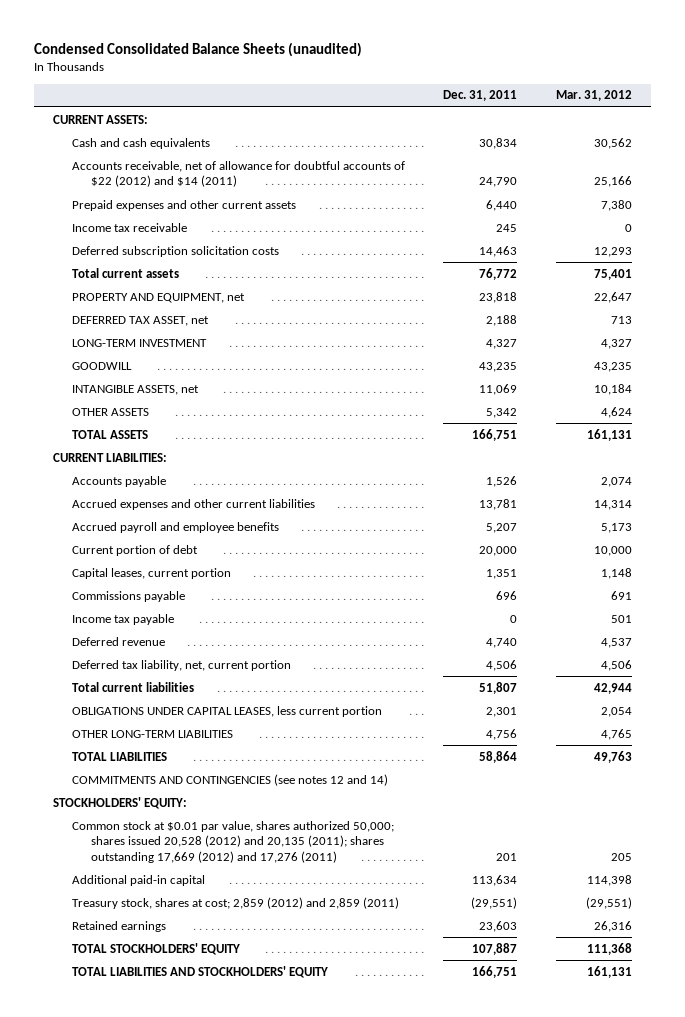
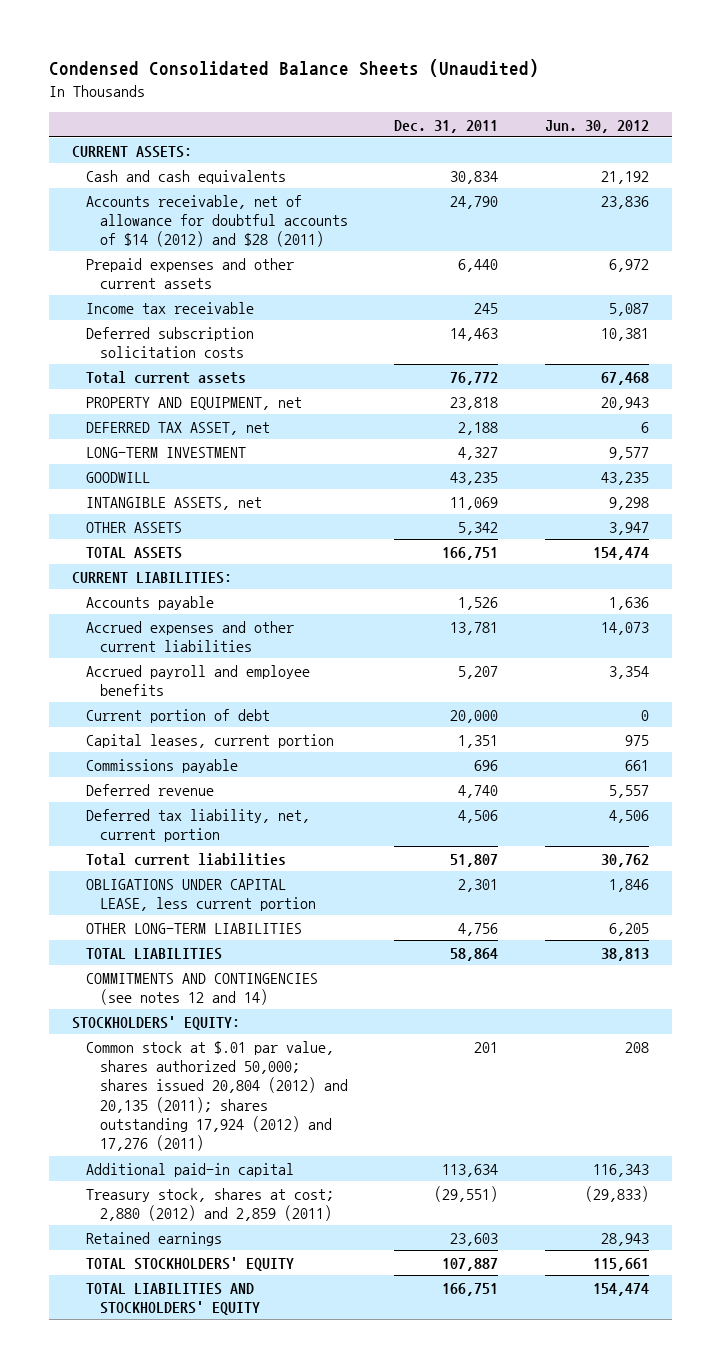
[33,41,362,57] Condensed Consolidated Balance Sheets (unaudited) -> [48,58,539,77] Condensed Consolidated Balance Sheets (Unaudited)
[555,90,632,102] Mar. 31, 2012 -> none
none -> [544,119,649,133] Jun. 30, 2012
[72,160,406,188] Accounts receivable, net of allowance for doubtful accounts of $22 (2012) and $14 (2011) -> [85,194,349,248] Accounts receivable, net of allowance for doubtful accounts of $14 (2012) and $28 (2011)
[72,613,175,625] Income tax payable -> none
[72,705,383,717] OBLIGATIONS UNDER CAPITAL LEASES, less current portion -> [85,878,317,911] OBLIGATIONS UNDER CAPITAL LEASE, less current portion
[72,820,395,864] Common stock at $0.01 par value, shares authorized 50,000; shares issued 20,528 (2012) and 20,135 (2011); shares outstanding 17,669 (2012) and 17,276 (2011) -> [85,1040,349,1152] Common stock at $.01 par value, shares authorized 50,000; shares issued 20,804 (2012) and 20,135 (2011); shares outstanding 17,924 (2012) and 17,276 (2011)
[72,896,400,909] Treasury stock, shares at cost; 2,859 (2012) and 2,859 (2011) -> [85,1187,334,1221] Treasury stock, shares at cost; 2,880 (2012) and 2,859 (2011)

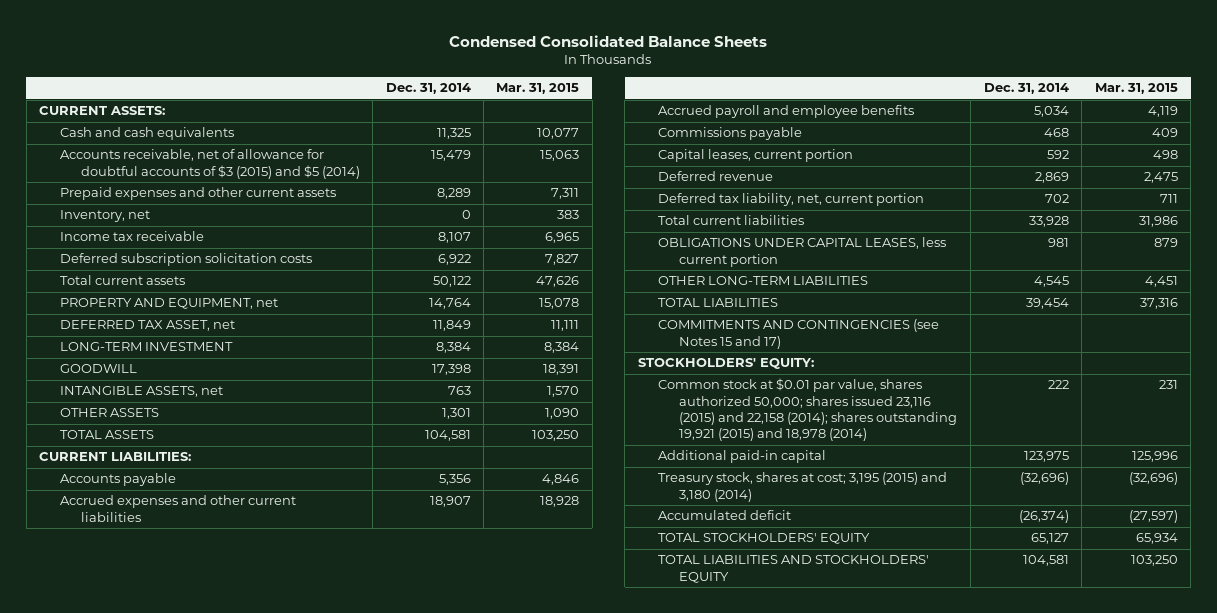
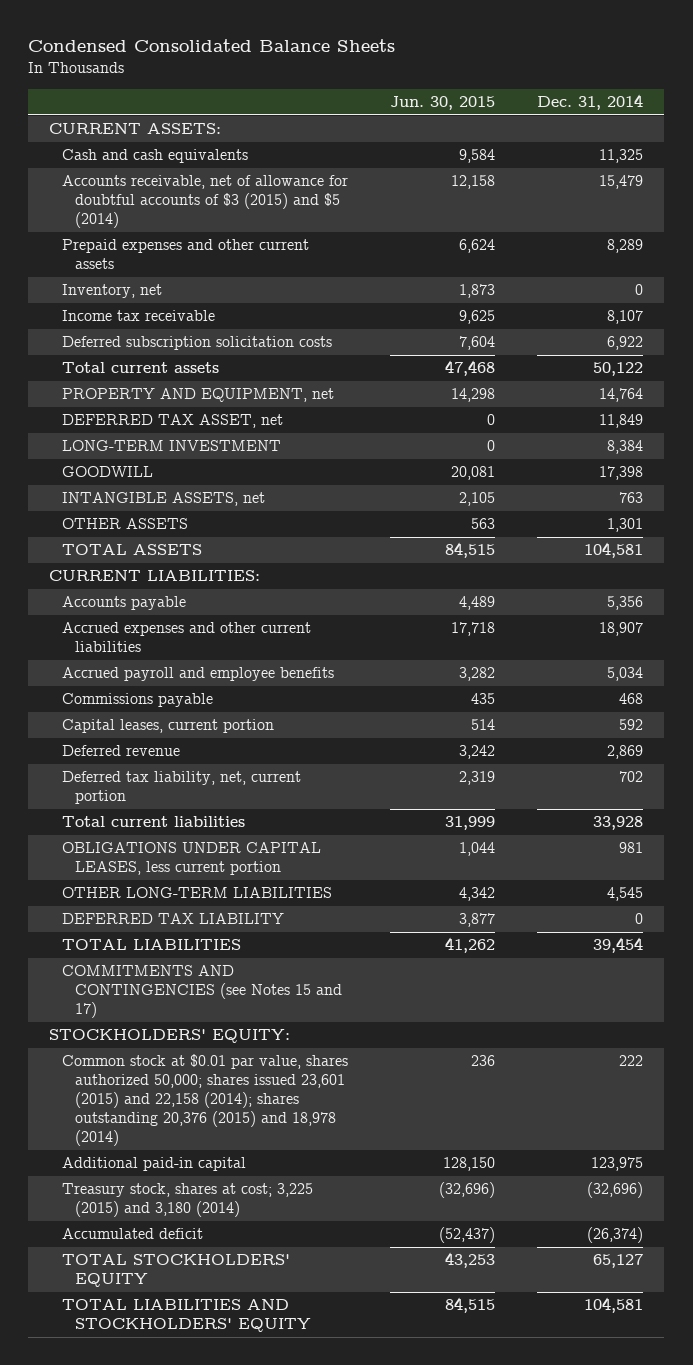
[496,83,580,95] Mar. 31, 2015 -> none
none -> [390,96,496,111] Jun. 30, 2015
none -> [62,913,285,925] DEFERRED TAX LIABILITY
[658,378,957,442] Common stock at $0.01 par value, shares authorized 50,000; shares issued 23,116 (2015) and 22,158 (2014); shares outstanding 19,921 (2015) and 18,978 (2014) -> [62,1054,349,1147] Common stock at $0.01 par value, shares authorized 50,000; shares issued 23,601 (2015) and 22,158 (2014); shares outstanding 20,376 (2015) and 18,978 (2014)
[658,472,948,502] Treasury stock, shares at cost; 3,195 (2015) and 3,180 (2014) -> [62,1183,314,1218] Treasury stock, shares at cost; 3,225 (2015) and 3,180 (2014)

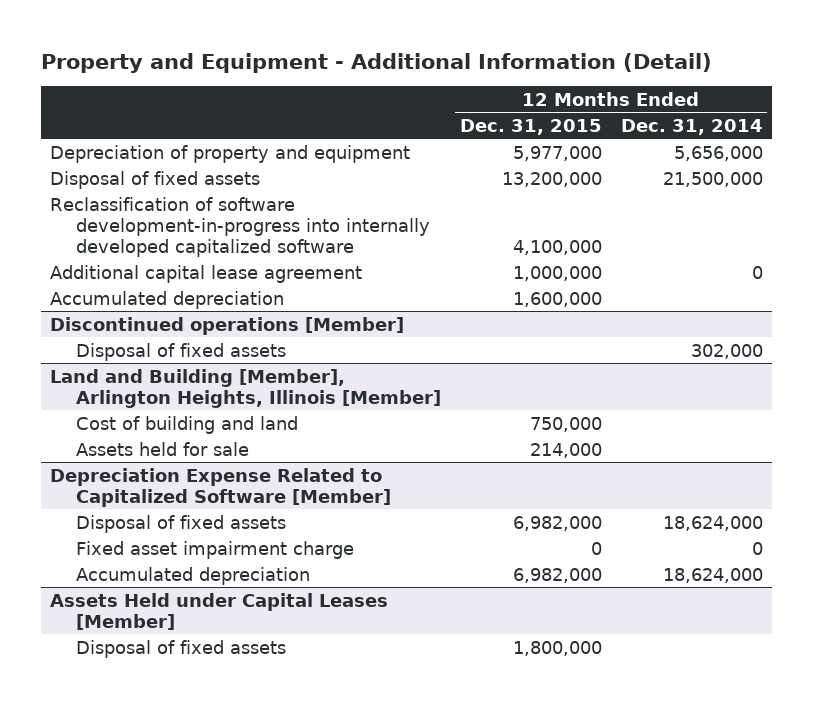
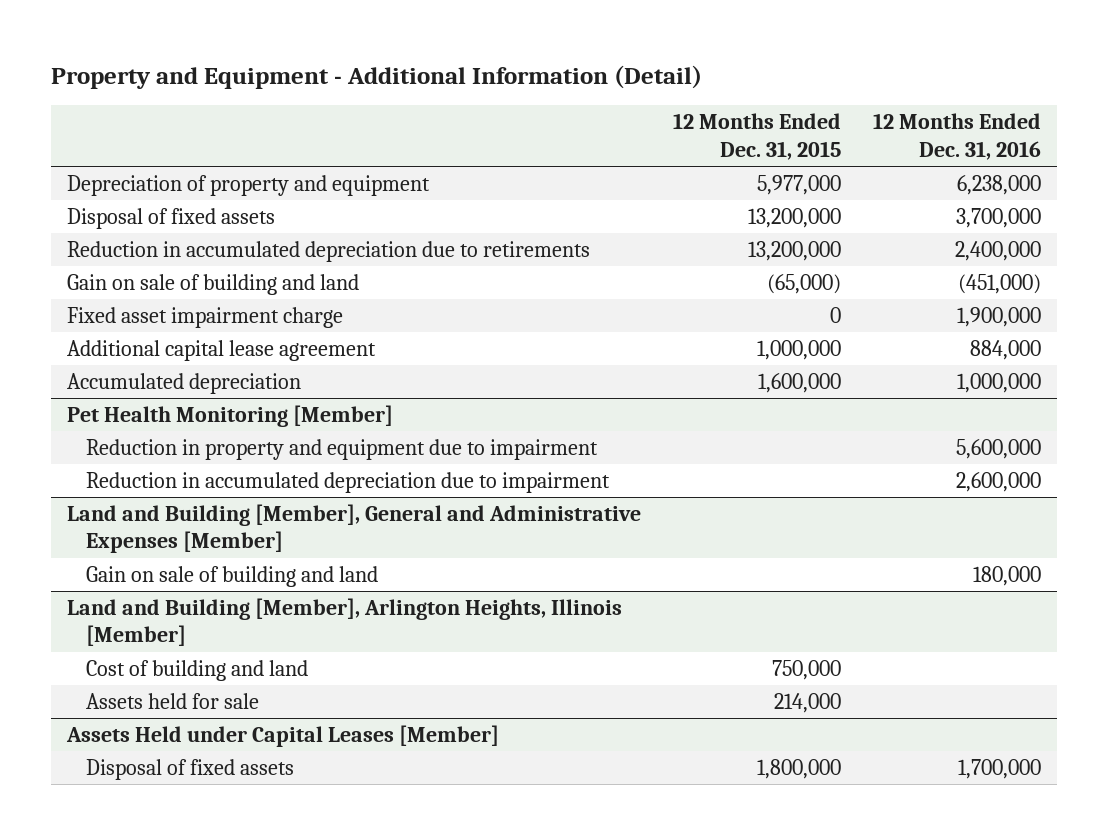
[620,118,763,135] Dec. 31, 2014 -> none
none -> [872,113,1041,160] 12 Months Ended Dec. 31, 2016
[50,196,430,257] Reclassification of software development-in-progress into internally developed capitalized software -> none
none -> [66,240,590,262] Reduction in accumulated depreciation due to retirements
none -> [66,273,359,295] Gain on sale of building and land
none -> [66,306,343,328] Fixed asset impairment charge
[50,316,405,335] Discontinued operations [Member] -> none
[75,342,286,361] Disposal of fixed assets -> none
none -> [66,404,393,427] Pet Health Monitoring [Member]
none -> [85,438,598,460] Reduction in property and equipment due to impairment
none -> [85,471,610,493] Reduction in accumulated depreciation due to impairment
none -> [66,503,641,554] Land and Building [Member], General and Administrative Expenses [Member]
none -> [85,565,378,587] Gain on sale of building and land
[50,467,391,507] Depreciation Expense Related to Capitalized Software [Member] -> none
[75,514,286,533] Disposal of fixed assets -> none
[75,540,354,559] Fixed asset impairment charge -> none
[75,566,310,585] Accumulated depreciation -> none

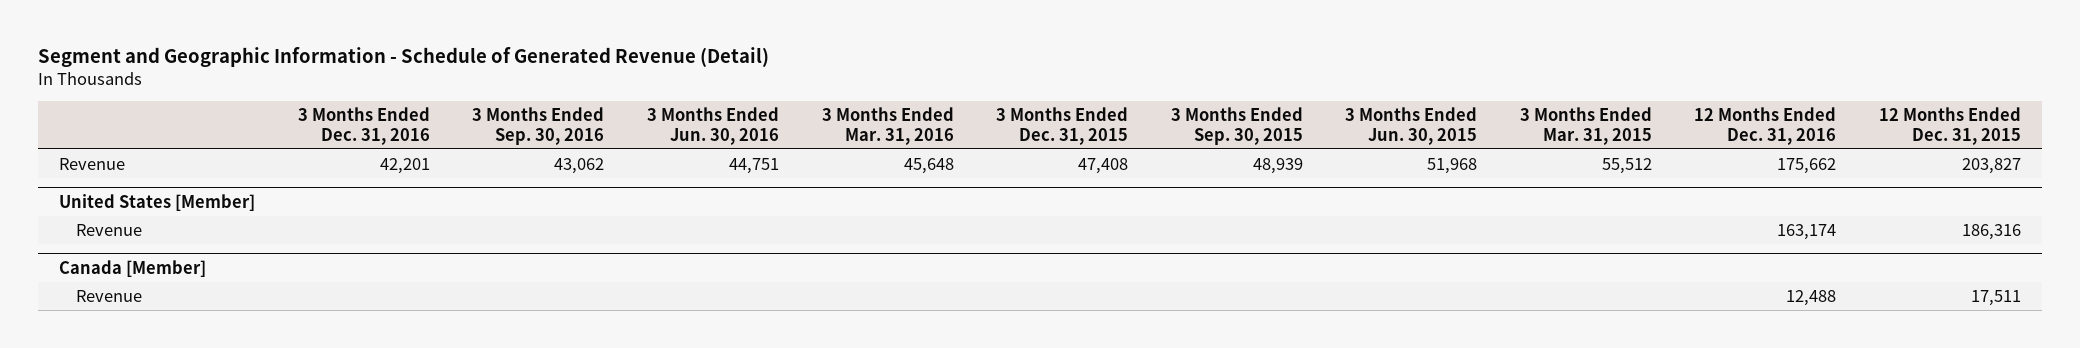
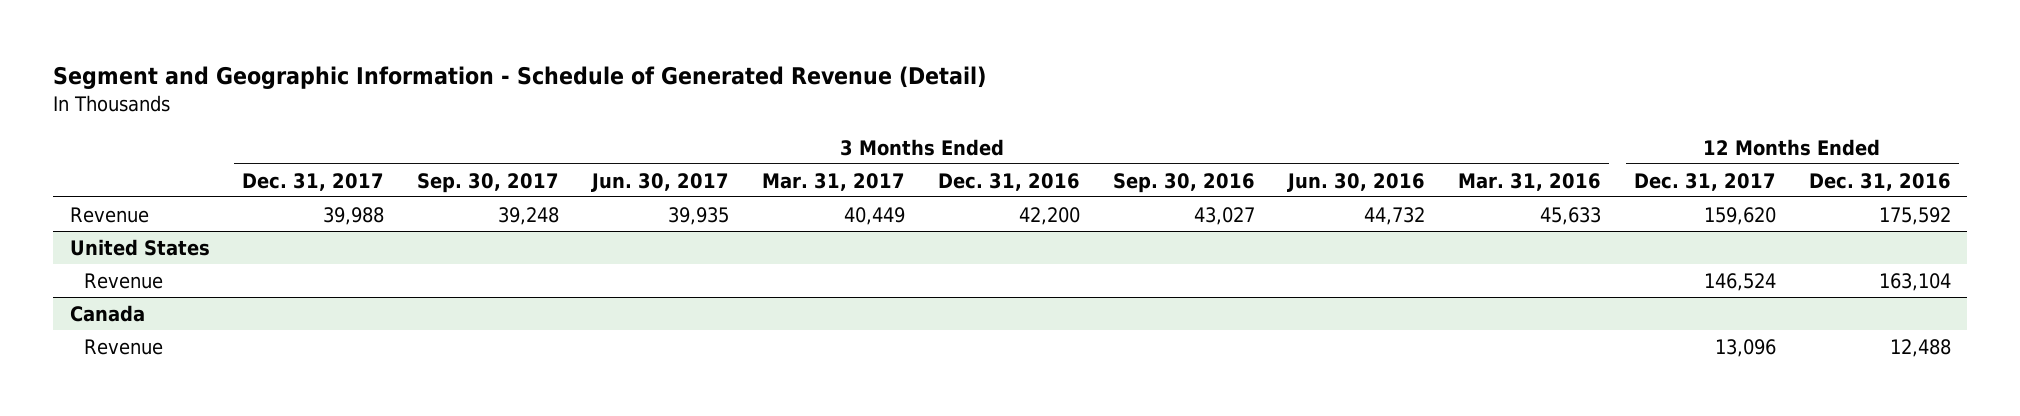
[996,107,1129,145] 3 Months Ended Dec. 31, 2015 -> none
[1170,107,1303,145] 3 Months Ended Sep. 30, 2015 -> none
[1345,107,1478,145] 3 Months Ended Jun. 30, 2015 -> none
[1519,107,1652,145] 3 Months Ended Mar. 31, 2015 -> none
[1879,107,2022,145] 12 Months Ended Dec. 31, 2015 -> none
none -> [242,172,385,191] Dec. 31, 2017
none -> [417,172,560,193] Sep. 30, 2017
none -> [591,172,730,192] Jun. 30, 2017
none -> [762,172,906,191] Mar. 31, 2017
none -> [1633,172,1776,191] Dec. 31, 2017
[379,157,430,174] 42,201 -> [1019,206,1081,225] 42,200
[554,157,605,174] 43,062 -> [1194,206,1256,225] 43,027
[728,157,779,174] 44,751 -> [1364,206,1426,225] 44,732
[903,157,954,174] 45,648 -> [1540,206,1602,225] 45,633
[1777,157,1837,174] 175,662 -> [1878,206,1951,225] 175,592
[59,193,256,211] United States [Member] -> [69,238,210,256] United States
[1777,223,1837,240] 163,174 -> [1878,272,1951,291] 163,104
[59,259,207,277] Canada [Member] -> [69,304,145,322] Canada

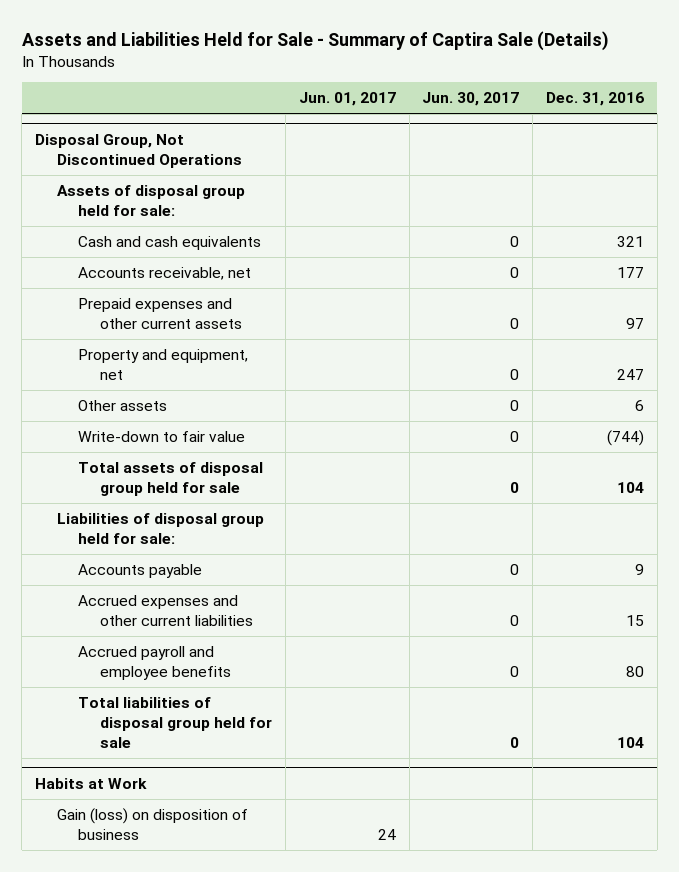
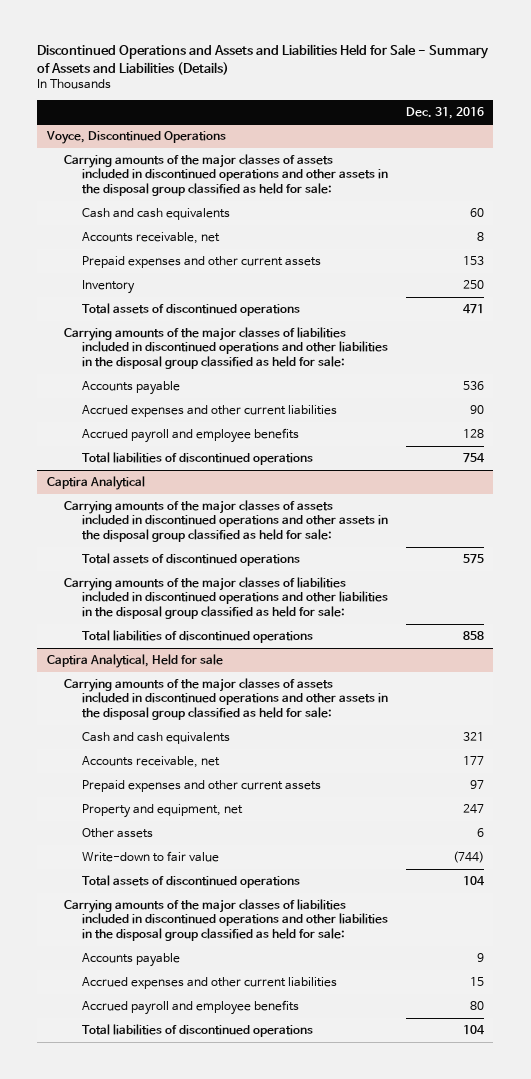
[21,30,609,51] Assets and Liabilities Held for Sale - Summary of Captira Sale (Details) -> [37,44,490,75] Discontinued Operations and Assets and Liabilities Held for Sale - Summary of Assets and Liabilities (Details)
[298,92,396,107] Jun. 01, 2017 -> none
[422,92,520,107] Jun. 30, 2017 -> none
[34,133,242,168] Disposal Group, Not Discontinued Operations -> none
none -> [45,130,226,144] Voyce, Discontinued Operations
[56,185,245,216] Assets of disposal group held for sale: -> [64,153,389,197] Carrying amounts of the major classes of assets included in discontinued operations and other assets in the disposal group classified as held for sale:
none -> [82,207,231,220] Cash and cash equivalents
none -> [82,231,221,244] Accounts receivable, net
none -> [82,255,322,268] Prepaid expenses and other current assets
none -> [82,279,136,294] Inventory
none -> [82,302,301,316] Total assets of discontinued operations
none -> [64,326,389,370] Carrying amounts of the major classes of liabilities included in discontinued operations and other liabilities in the disposal group classified as held for sale:
none -> [82,380,181,395] Accounts payable
none -> [82,404,338,417] Accrued expenses and other current liabilities
none -> [82,427,300,443] Accrued payroll and employee benefits
none -> [82,451,314,465] Total liabilities of discontinued operations
none -> [46,475,145,490] Captira Analytical
none -> [64,499,389,543] Carrying amounts of the major classes of assets included in discontinued operations and other assets in the disposal group classified as held for sale:
none -> [82,552,301,566] Total assets of discontinued operations
none -> [64,576,389,620] Carrying amounts of the major classes of liabilities included in discontinued operations and other liabilities in the disposal group classified as held for sale:
none -> [82,629,314,643] Total liabilities of discontinued operations
none -> [46,653,223,668] Captira Analytical, Held for sale
none -> [64,677,389,721] Carrying amounts of the major classes of assets included in discontinued operations and other assets in the disposal group classified as held for sale:
[78,462,264,496] Total assets of disposal group held for sale -> [82,874,301,888] Total assets of discontinued operations
[56,513,264,544] Liabilities of disposal group held for sale: -> [64,898,389,942] Carrying amounts of the major classes of liabilities included in discontinued operations and other liabilities in the disposal group classified as held for sale:
[34,777,147,789] Habits at Work -> none
[56,808,248,840] Gain (loss) on disposition of business -> none
[78,697,273,748] Total liabilities of disposal group held for sale -> [82,1023,314,1037] Total liabilities of discontinued operations

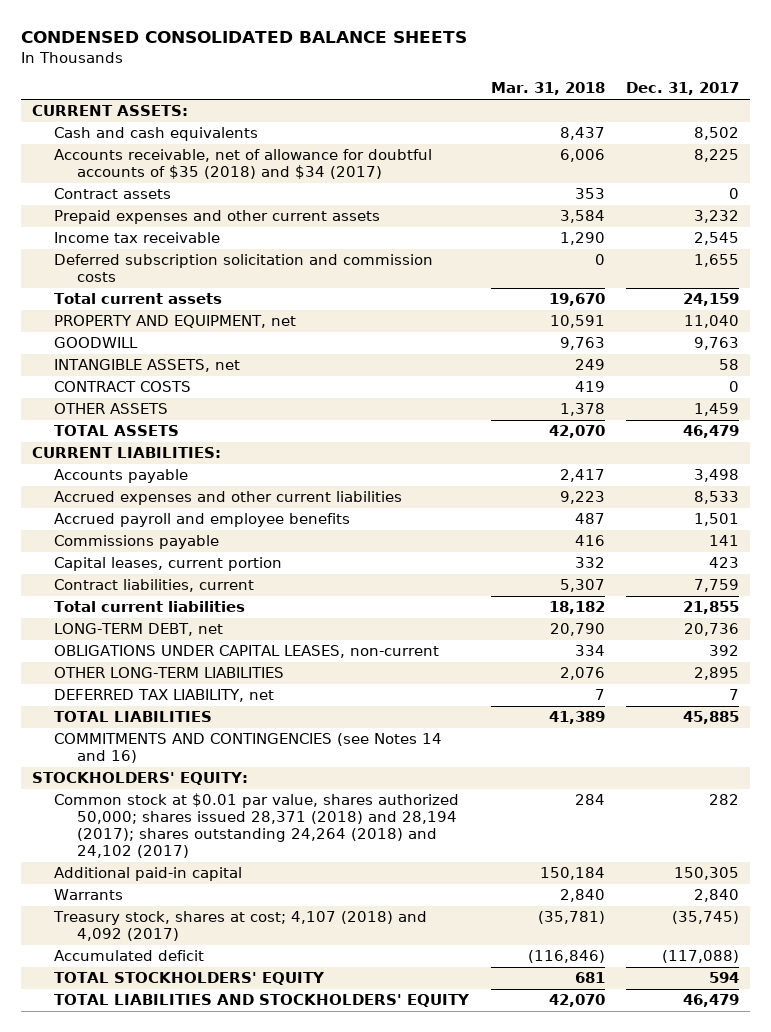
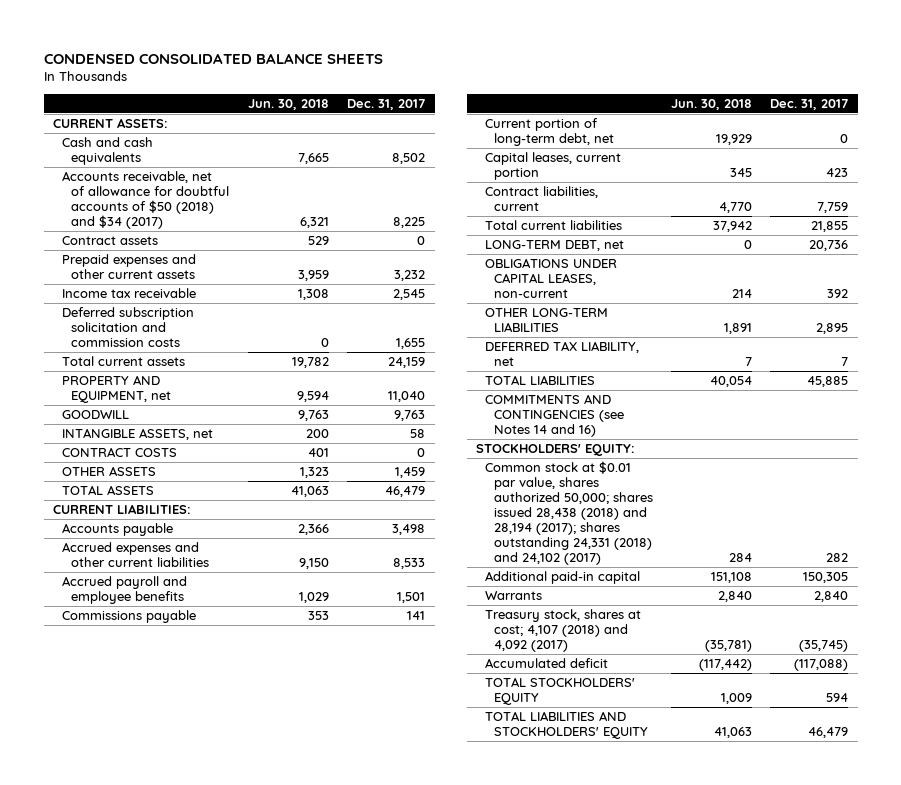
[490,82,605,96] Mar. 31, 2018 -> none
none -> [248,99,330,111] Jun. 30, 2018
[54,149,433,180] Accounts receivable, net of allowance for doubtful accounts of $35 (2018) and $34 (2017) -> [61,170,230,230] Accounts receivable, net of allowance for doubtful accounts of $50 (2018) and $34 (2017)
none -> [485,117,615,147] Current portion of long-term debt, net
[54,793,460,859] Common stock at $0.01 par value, shares authorized 50,000; shares issued 28,371 (2018) and 28,194 (2017); shares outstanding 24,264 (2018) and 24,102 (2017) -> [485,460,654,566] Common stock at $0.01 par value, shares authorized 50,000; shares issued 28,438 (2018) and 28,194 (2017); shares outstanding 24,331 (2018) and 24,102 (2017)

